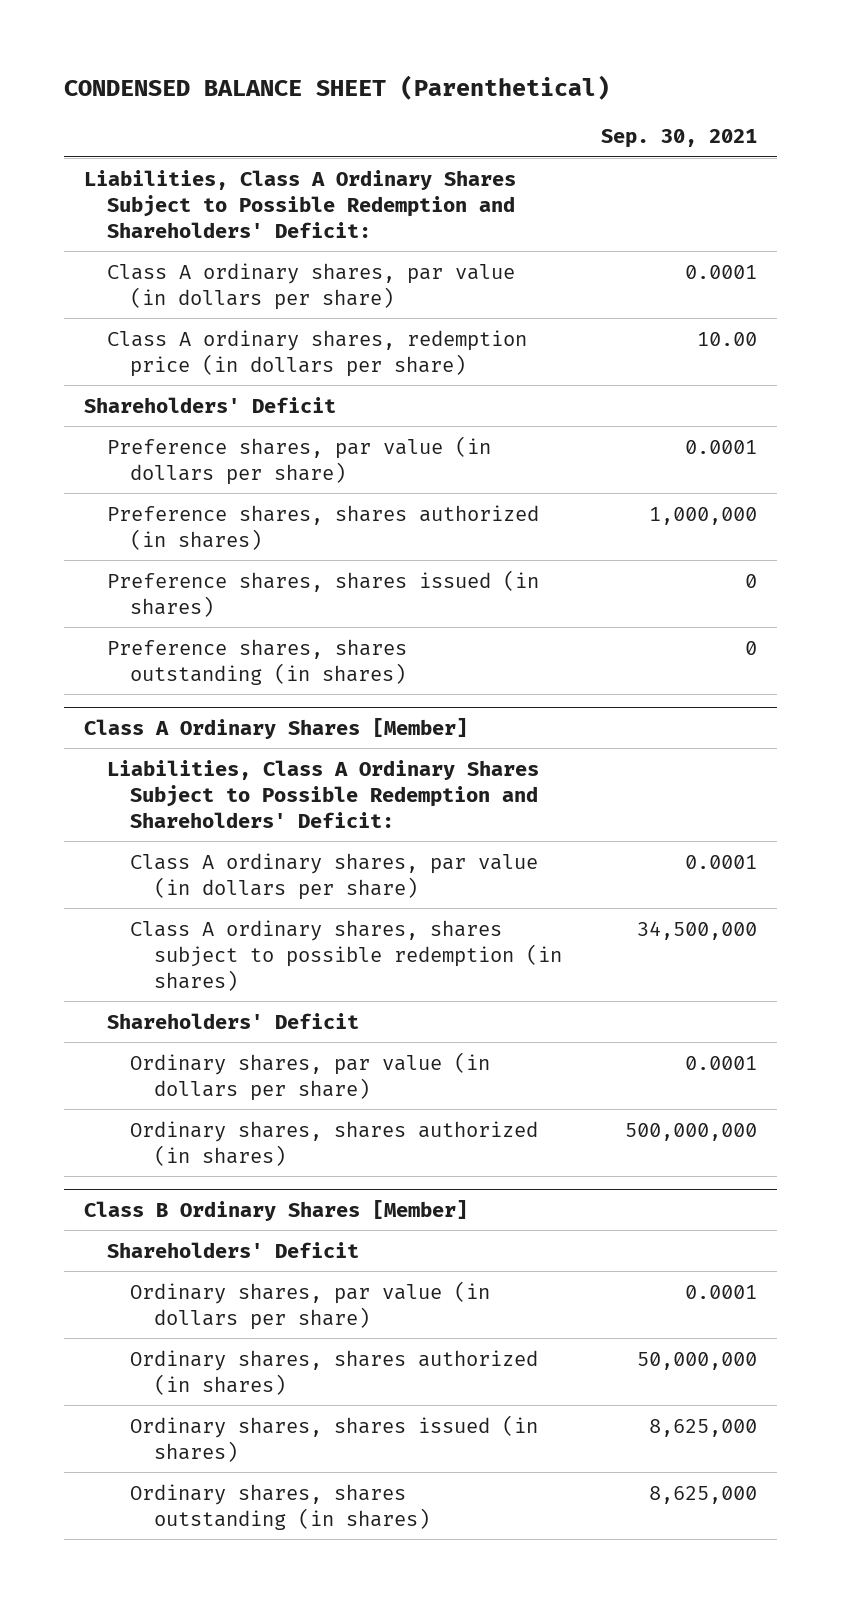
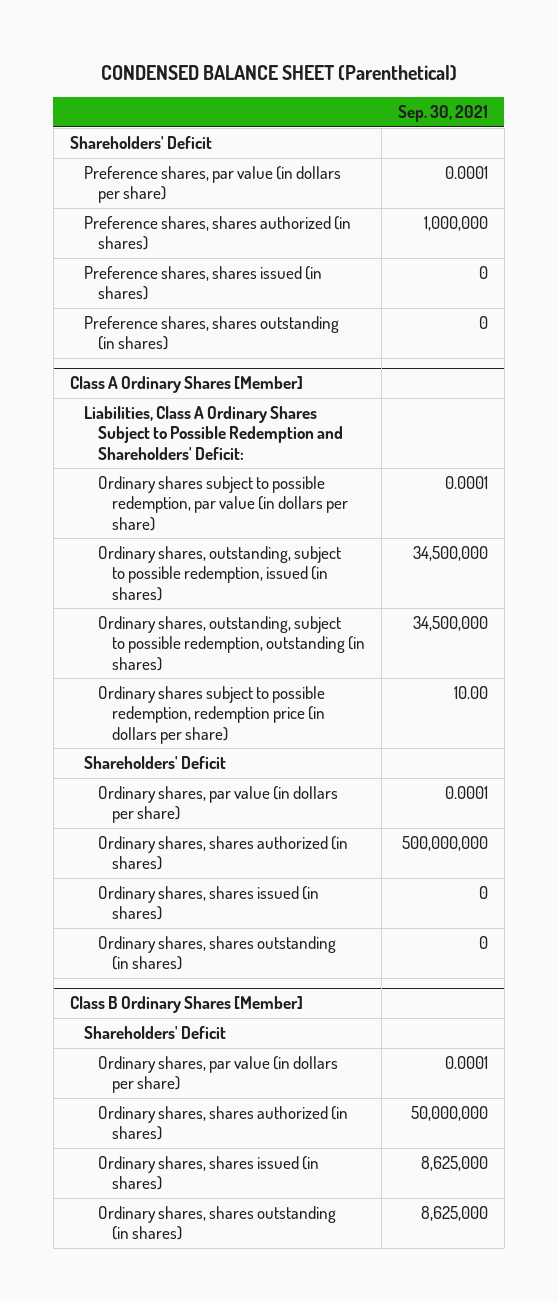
[84,169,517,238] Liabilities, Class A Ordinary Shares Subject to Possible Redemption and Shareholders' Deficit: -> none
[107,262,516,310] Class A ordinary shares, par value (in dollars per share) -> none
[107,329,528,377] Class A ordinary shares, redemption price (in dollars per share) -> none
[130,852,539,900] Class A ordinary shares, par value (in dollars per share) -> [97,476,348,531] Ordinary shares subject to possible redemption, par value (in dollars per share)
none -> [97,546,341,601] Ordinary shares, outstanding, subject to possible redemption, issued (in shares)
[130,919,562,991] Class A ordinary shares, shares subject to possible redemption (in shares) -> [97,616,365,671] Ordinary shares, outstanding, subject to possible redemption, outstanding (in shares)
none -> [97,686,325,744] Ordinary shares subject to possible redemption, redemption price (in dollars per share)
none -> [97,886,319,921] Ordinary shares, shares issued (in shares)
none -> [97,936,336,971] Ordinary shares, shares outstanding (in shares)

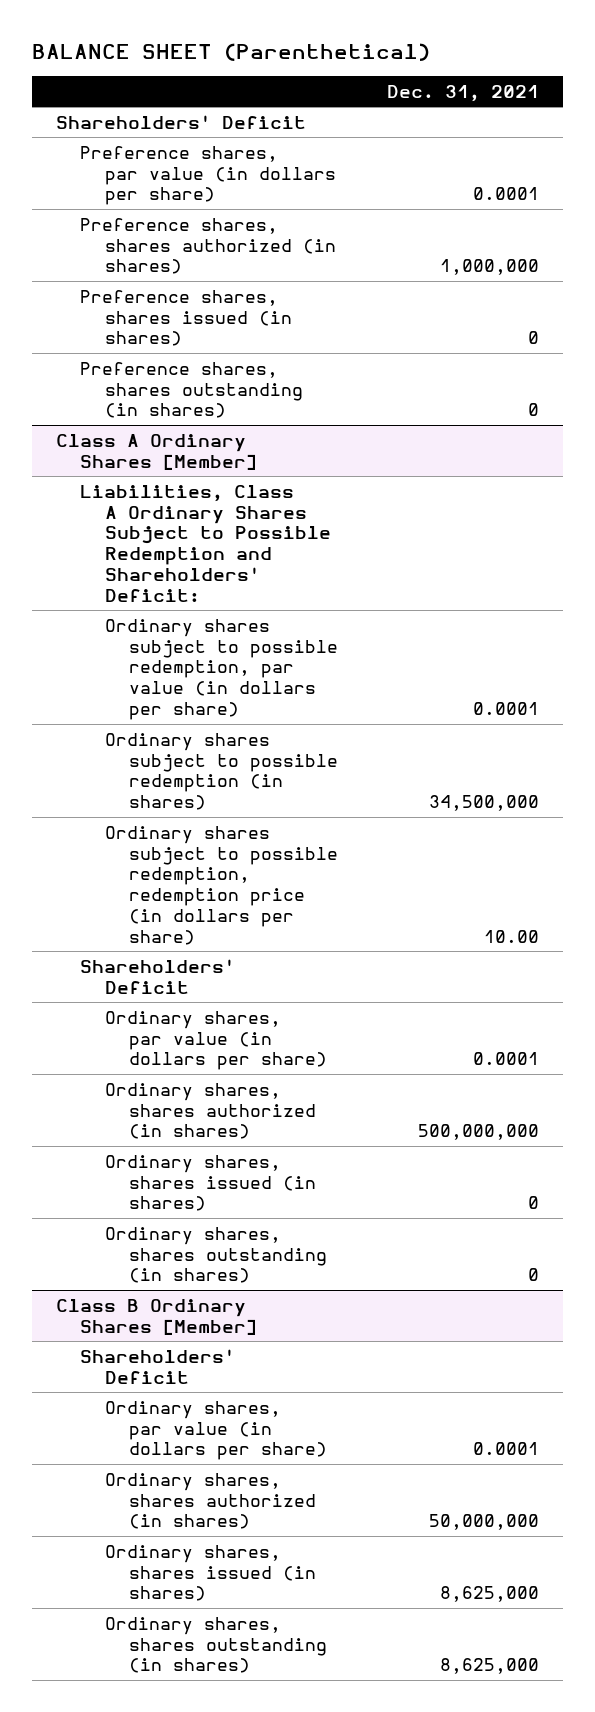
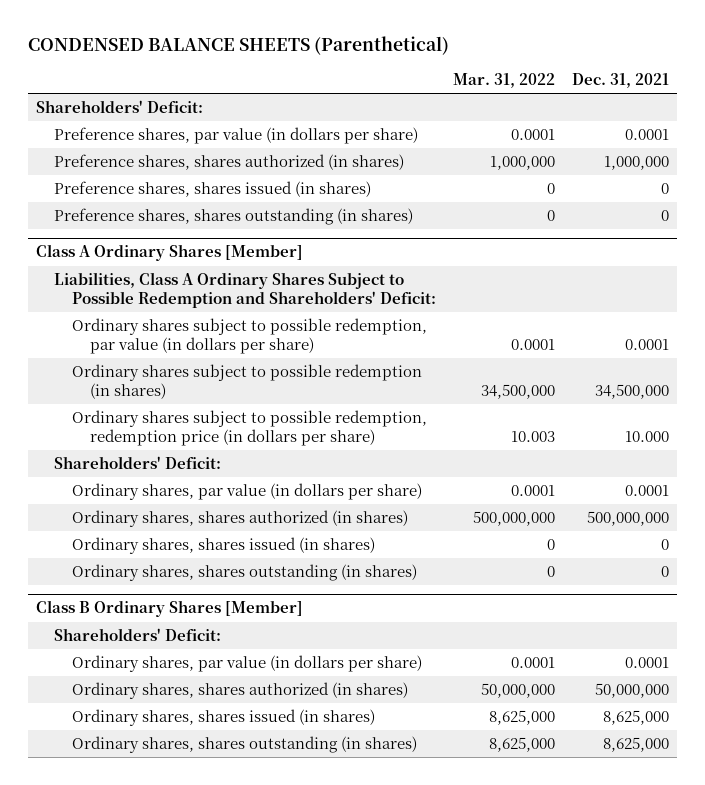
[31,42,430,61] BALANCE SHEET (Parenthetical) -> [27,35,449,55] CONDENSED BALANCE SHEETS (Parenthetical)
none -> [452,72,555,88] Mar. 31, 2022
[56,114,307,129] Shareholders' Deficit -> [36,100,204,114] Shareholders' Deficit:
[483,929,539,943] 10.00 -> [624,430,669,442] 10.000
[80,958,236,994] Shareholders' Deficit -> [53,456,221,470] Shareholders' Deficit:
[80,1348,236,1384] Shareholders' Deficit -> [53,628,221,642] Shareholders' Deficit:

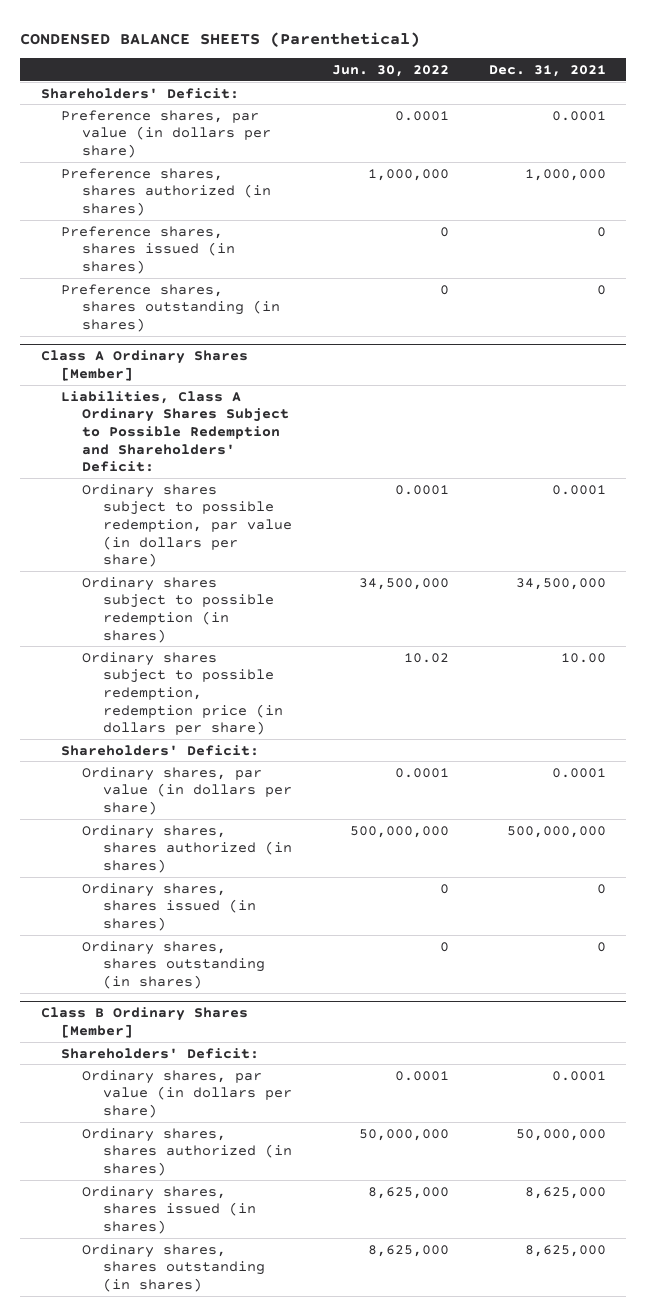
[452,72,555,88] Mar. 31, 2022 -> none
none -> [331,64,449,77] Jun. 30, 2022
[624,430,669,442] 10.000 -> [561,652,607,663] 10.00

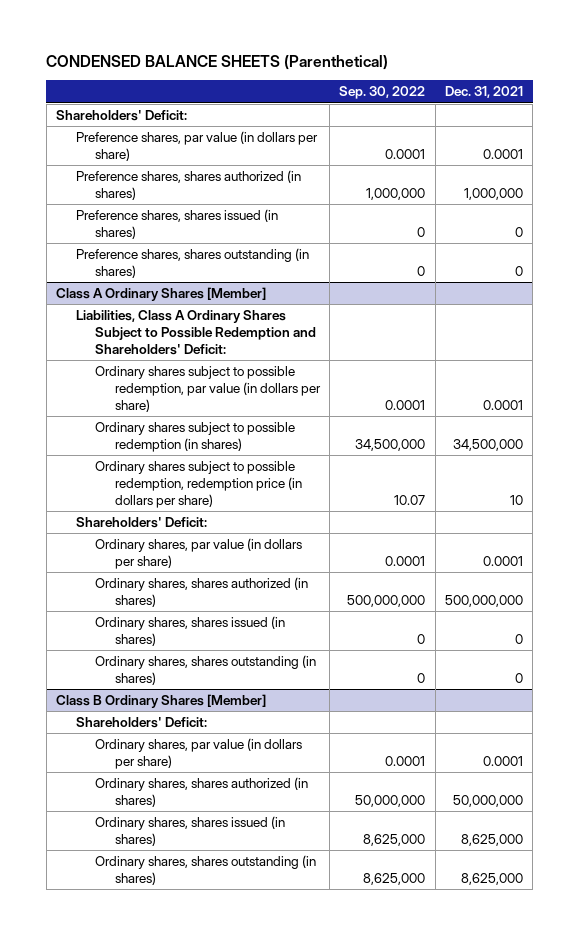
[331,64,449,77] Jun. 30, 2022 -> none
none -> [339,86,426,100] Sep. 30, 2022
[561,652,607,663] 10.00 -> [509,495,523,506] 10

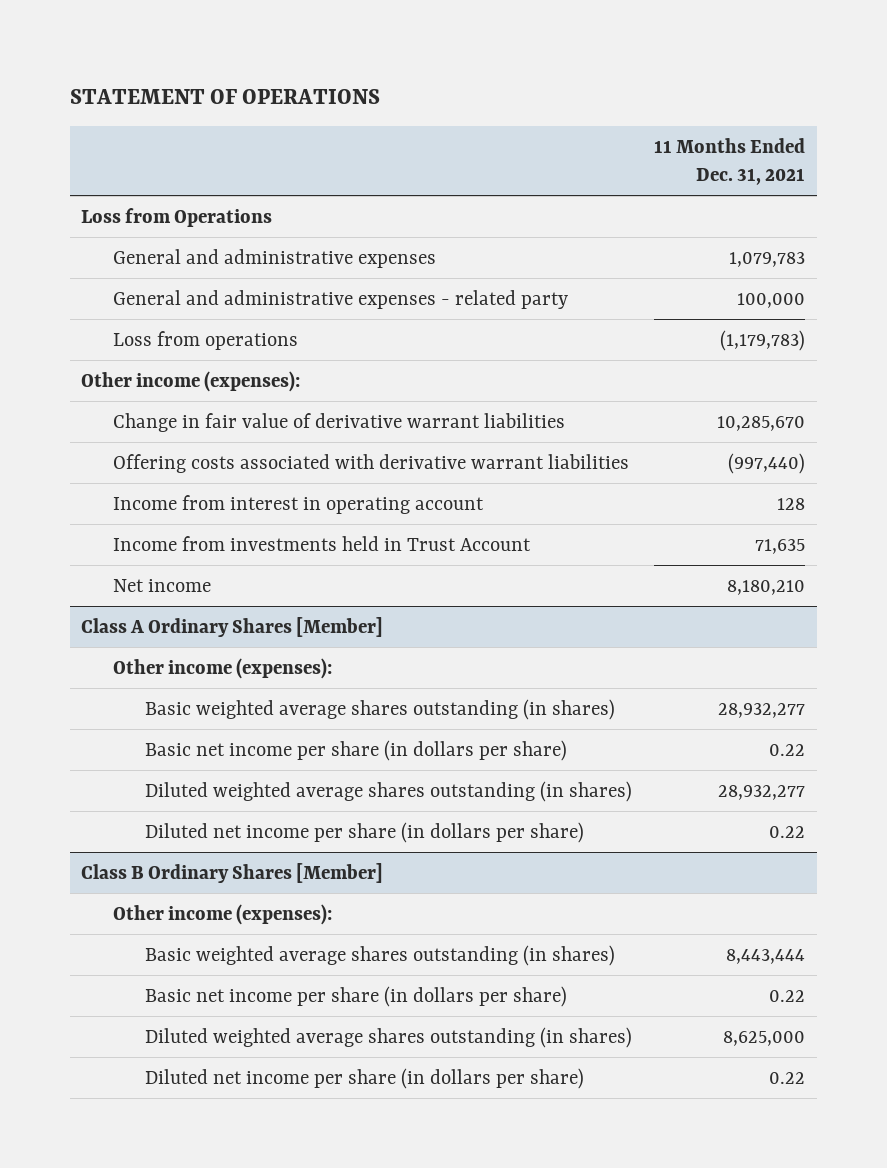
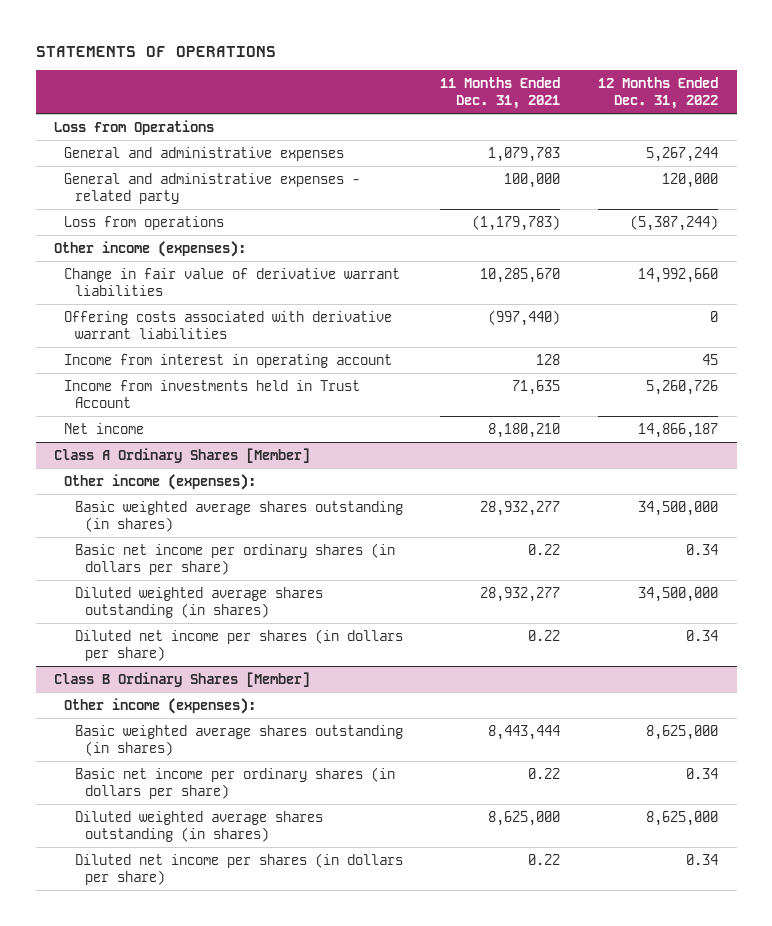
[70,88,381,104] STATEMENT OF OPERATIONS -> [35,45,276,57] STATEMENTS OF OPERATIONS
none -> [597,77,718,109] 12 Months Ended Dec. 31, 2022
[144,739,567,761] Basic net income per share (in dollars per share) -> [74,542,395,575] Basic net income per ordinary shares (in dollars per share)
[144,821,584,843] Diluted net income per share (in dollars per share) -> [74,628,403,661] Diluted net income per shares (in dollars per share)
[144,985,567,1007] Basic net income per share (in dollars per share) -> [74,766,395,799] Basic net income per ordinary shares (in dollars per share)
[144,1067,584,1089] Diluted net income per share (in dollars per share) -> [74,852,403,885] Diluted net income per shares (in dollars per share)

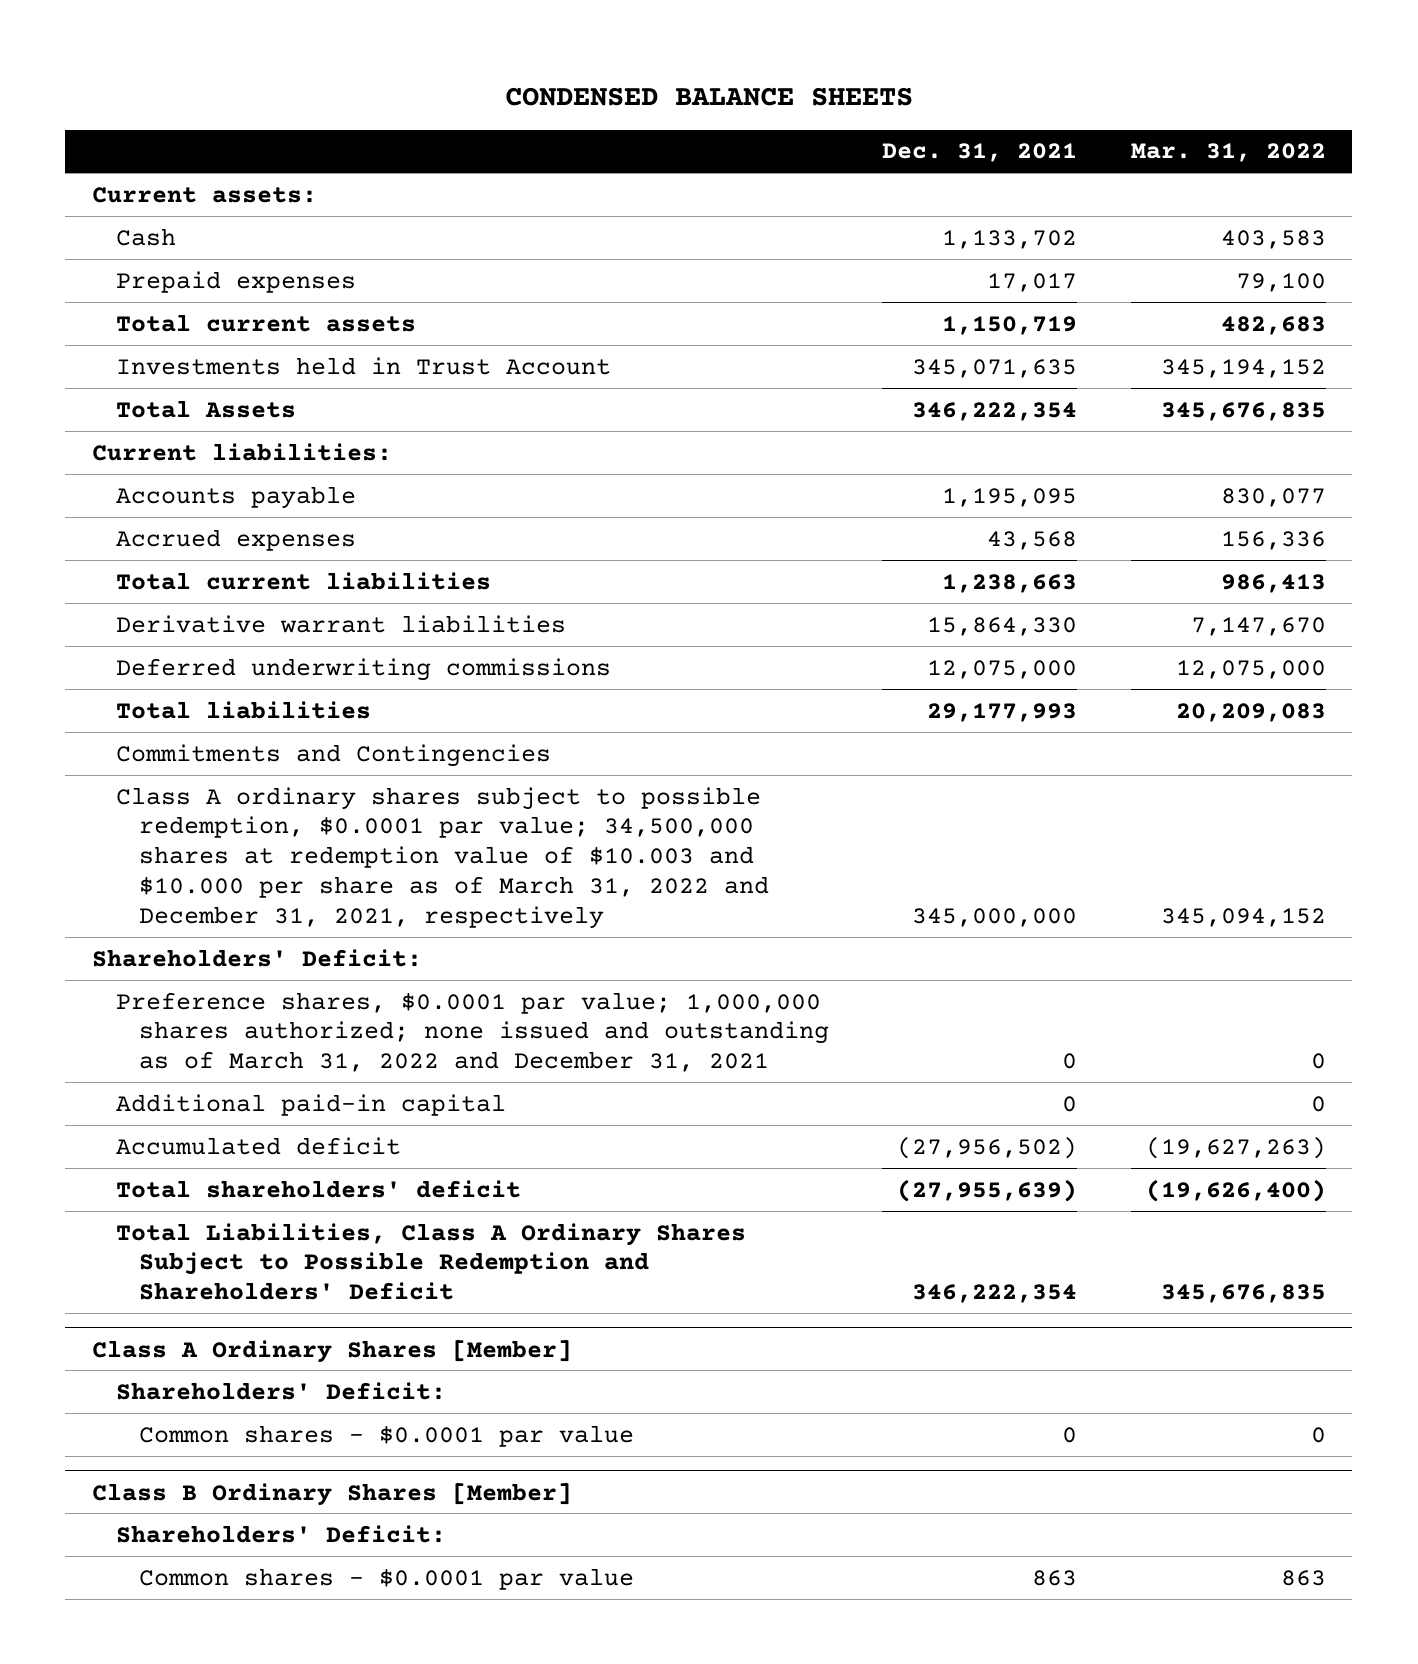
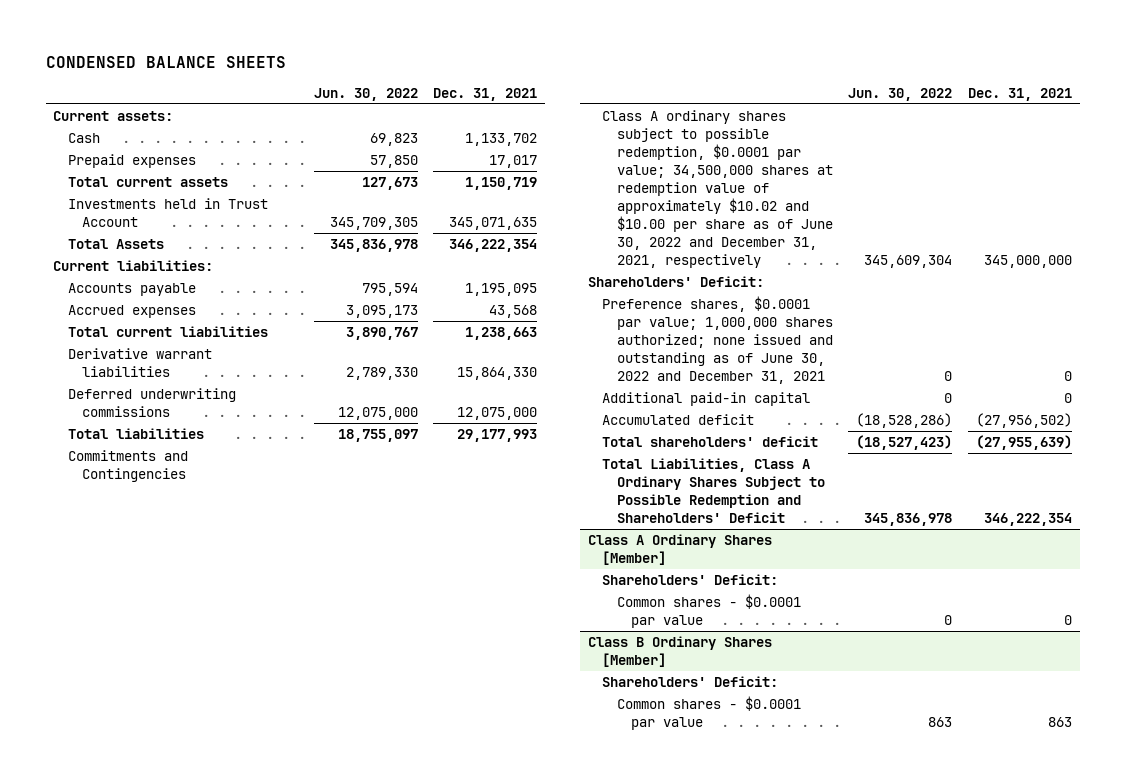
[1130,143,1326,163] Mar. 31, 2022 -> none
none -> [313,87,418,101] Jun. 30, 2022
[115,786,770,929] Class A ordinary shares subject to possible redemption, $0.0001 par value; 34,500,000 shares at redemption value of $10.003 and $10.000 per share as of March 31, 2022 and December 31, 2021, respectively -> [602,110,833,269] Class A ordinary shares subject to possible redemption, $0.0001 par value; 34,500,000 shares at redemption value of approximately $10.02 and $10.00 per share as of June 30, 2022 and December 31, 2021, respectively
[115,991,830,1073] Preference shares, $0.0001 par value; 1,000,000 shares authorized; none issued and outstanding as of March 31, 2022 and December 31, 2021 -> [602,296,833,385] Preference shares, $0.0001 par value; 1,000,000 shares authorized; none issued and outstanding as of June 30, 2022 and December 31, 2021

